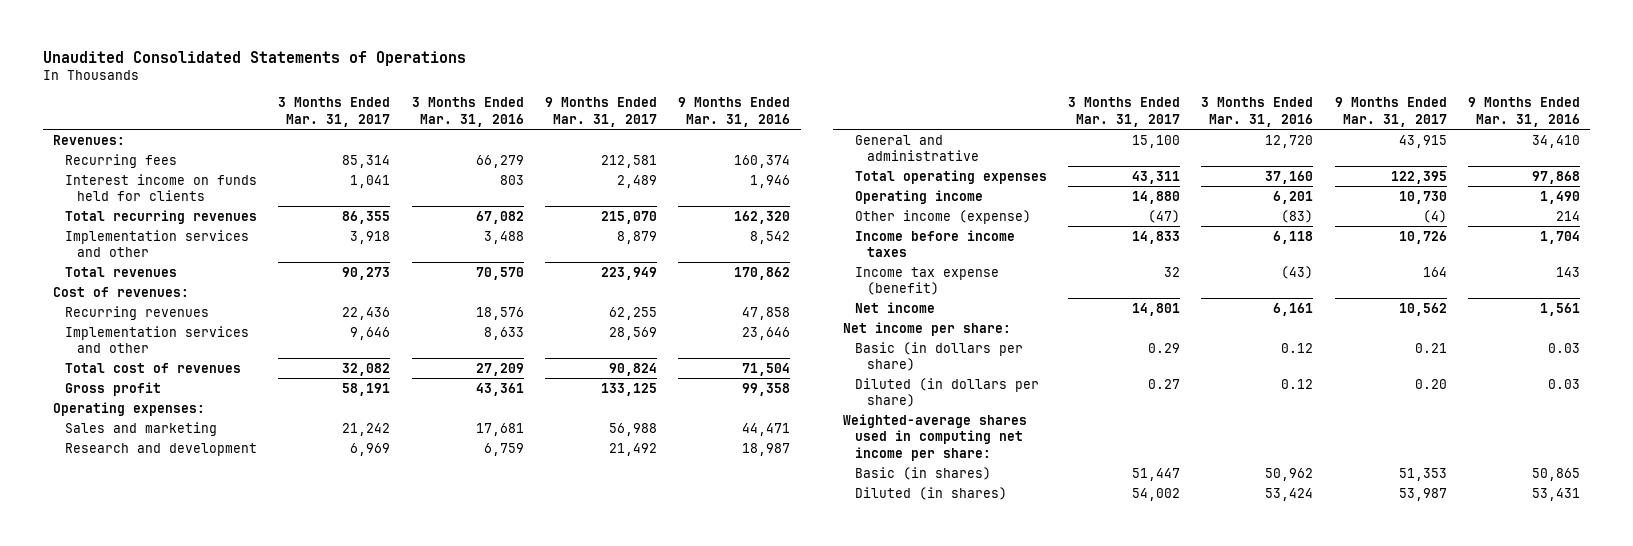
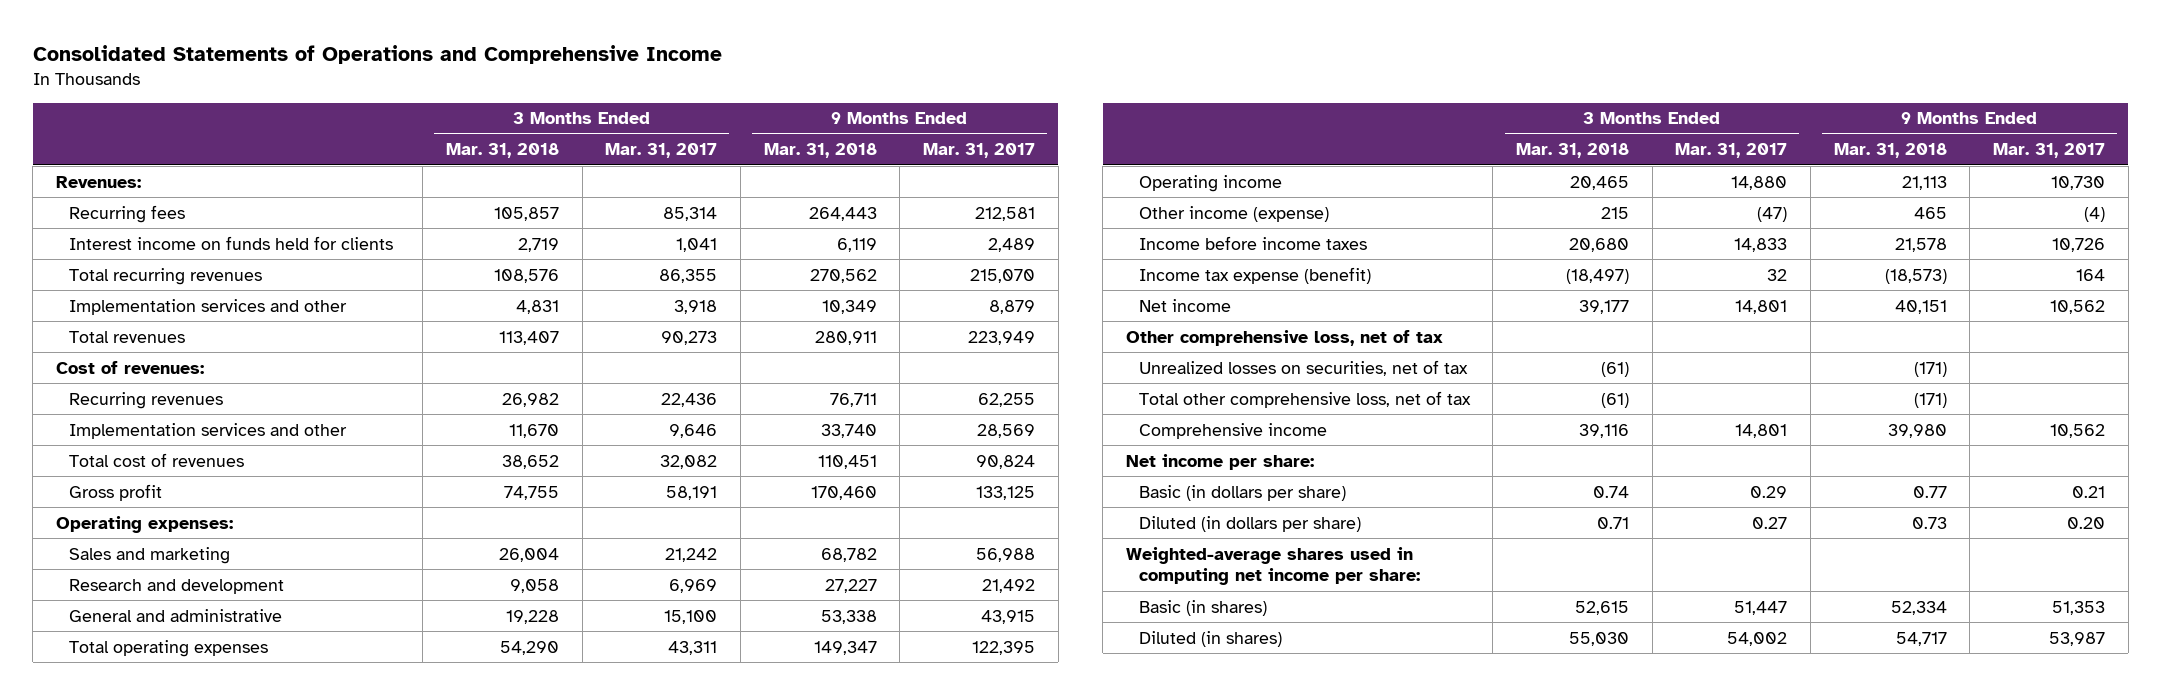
[42,50,466,66] Unaudited Consolidated Statements of Operations -> [32,44,722,64] Consolidated Statements of Operations and Comprehensive Income
[411,97,524,128] 3 Months Ended Mar. 31, 2016 -> none
[677,97,790,128] 9 Months Ended Mar. 31, 2016 -> none
none -> [446,143,560,159] Mar. 31, 2018
none -> [763,143,877,159] Mar. 31, 2018
none -> [1126,329,1444,346] Other comprehensive loss, net of tax
none -> [1138,359,1468,376] Unrealized losses on securities, net of tax
none -> [1138,390,1471,408] Total other comprehensive loss, net of tax
none -> [1138,422,1327,439] Comprehensive income

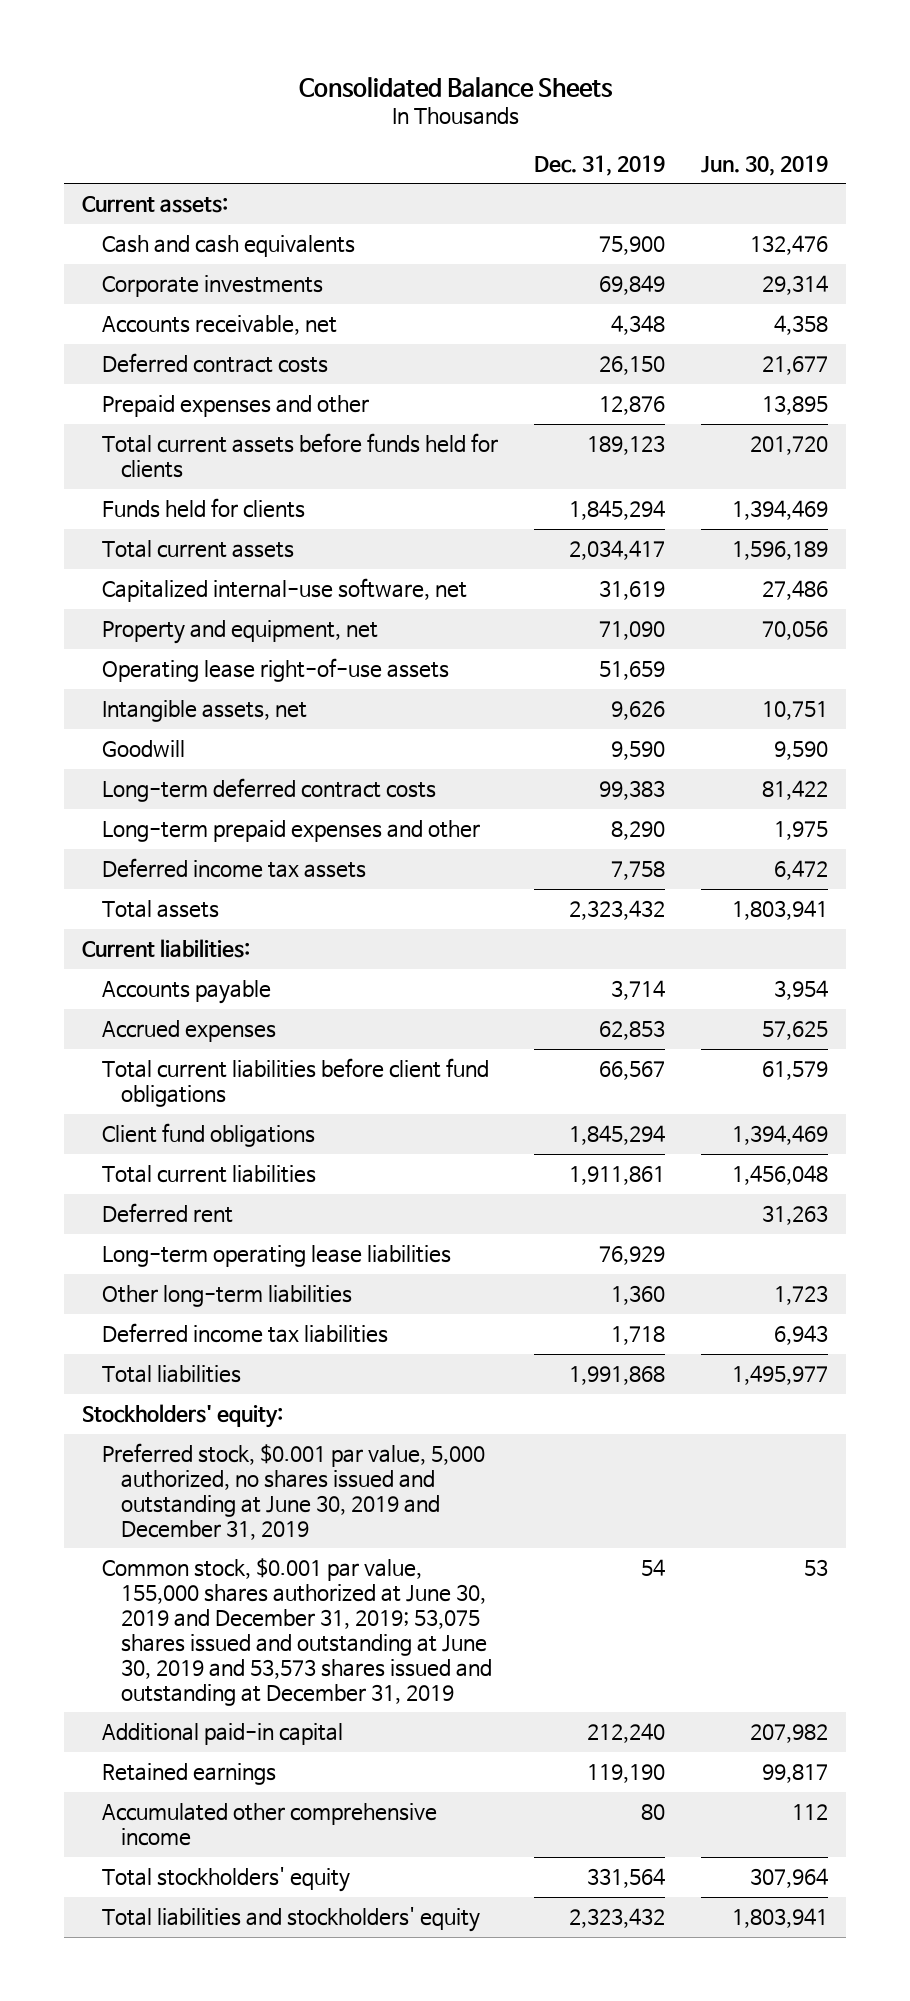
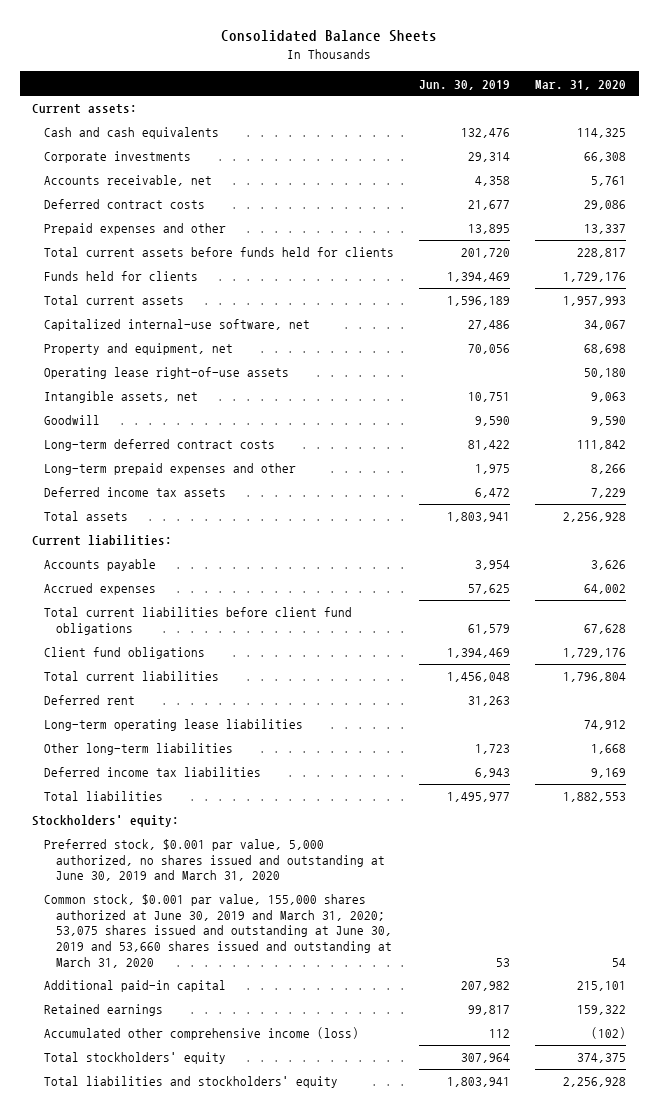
[533,154,665,176] Dec. 31, 2019 -> none
none -> [535,79,627,90] Mar. 31, 2020
[101,1443,485,1540] Preferred stock, $0.001 par value, 5,000 authorized, no shares issued and outstanding at June 30, 2019 and December 31, 2019 -> [43,839,385,882] Preferred stock, $0.001 par value, 5,000 authorized, no shares issued and outstanding at June 30, 2019 and March 31, 2020
[101,1558,492,1706] Common stock, $0.001 par value, 155,000 shares authorized at June 30, 2019 and December 31, 2019; 53,075 shares issued and outstanding at June 30, 2019 and 53,573 shares issued and outstanding at December 31, 2019 -> [43,894,392,968] Common stock, $0.001 par value, 155,000 shares authorized at June 30, 2019 and March 31, 2020; 53,075 shares issued and outstanding at June 30, 2019 and 53,660 shares issued and outstanding at March 31, 2020
[101,1803,437,1847] Accumulated other comprehensive income -> [43,1027,359,1041] Accumulated other comprehensive income (loss)

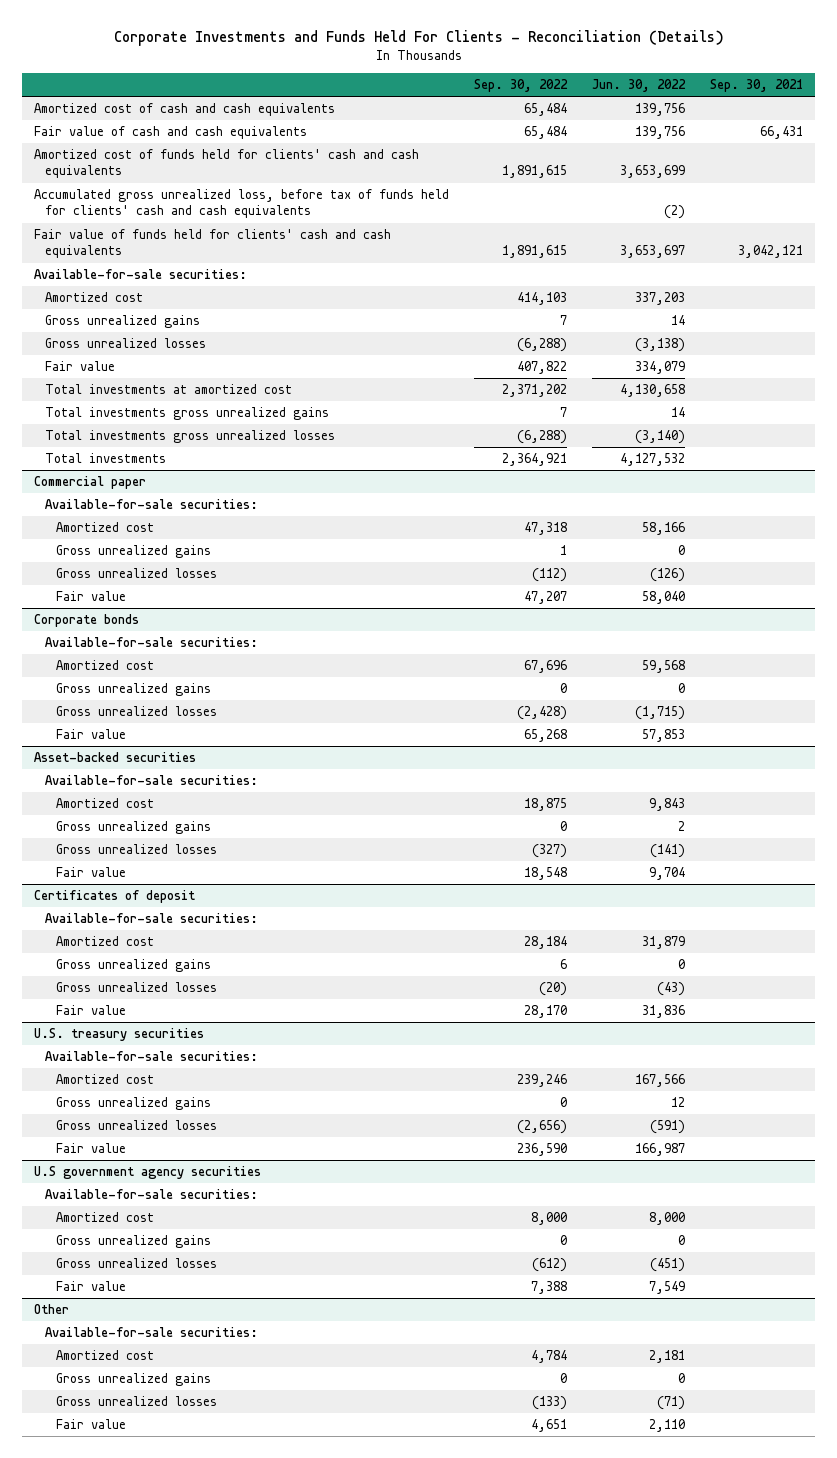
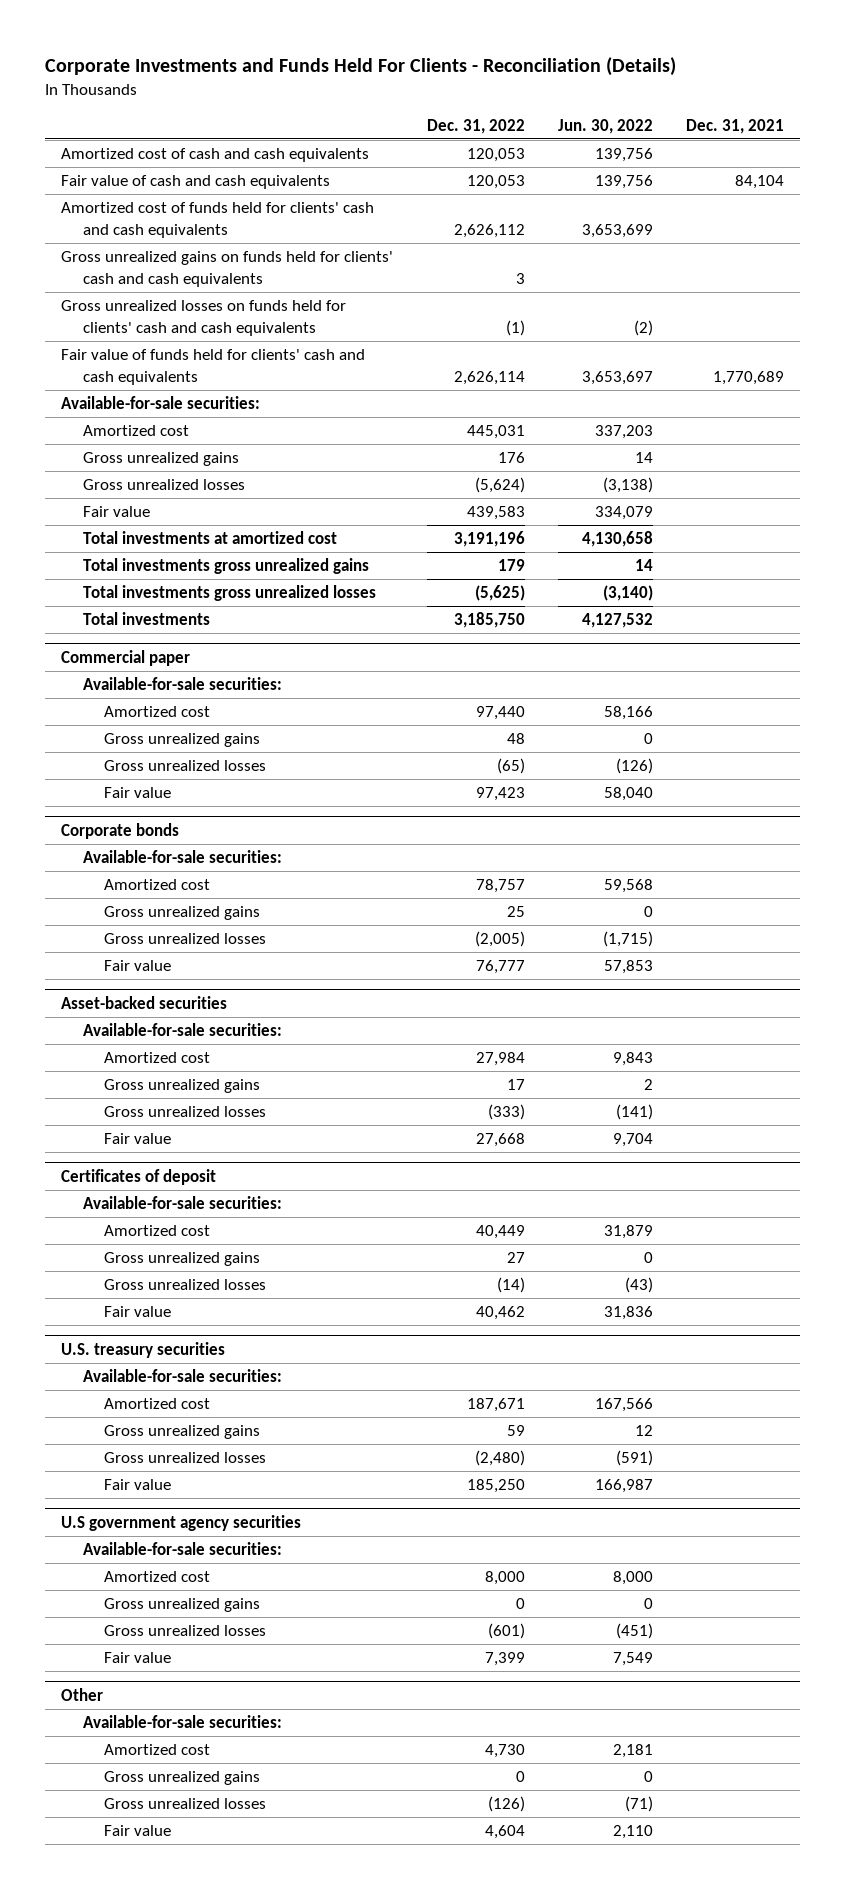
[474,78,569,92] Sep. 30, 2022 -> none
[709,78,803,92] Sep. 30, 2021 -> none
none -> [426,118,525,134] Dec. 31, 2022
none -> [685,118,784,134] Dec. 31, 2021
none -> [61,250,394,287] Gross unrealized gains on funds held for clients' cash and cash equivalents
[34,189,450,219] Accumulated gross unrealized loss, before tax of funds held for clients' cash and cash equivalents -> [61,299,347,336] Gross unrealized losses on funds held for clients' cash and cash equivalents

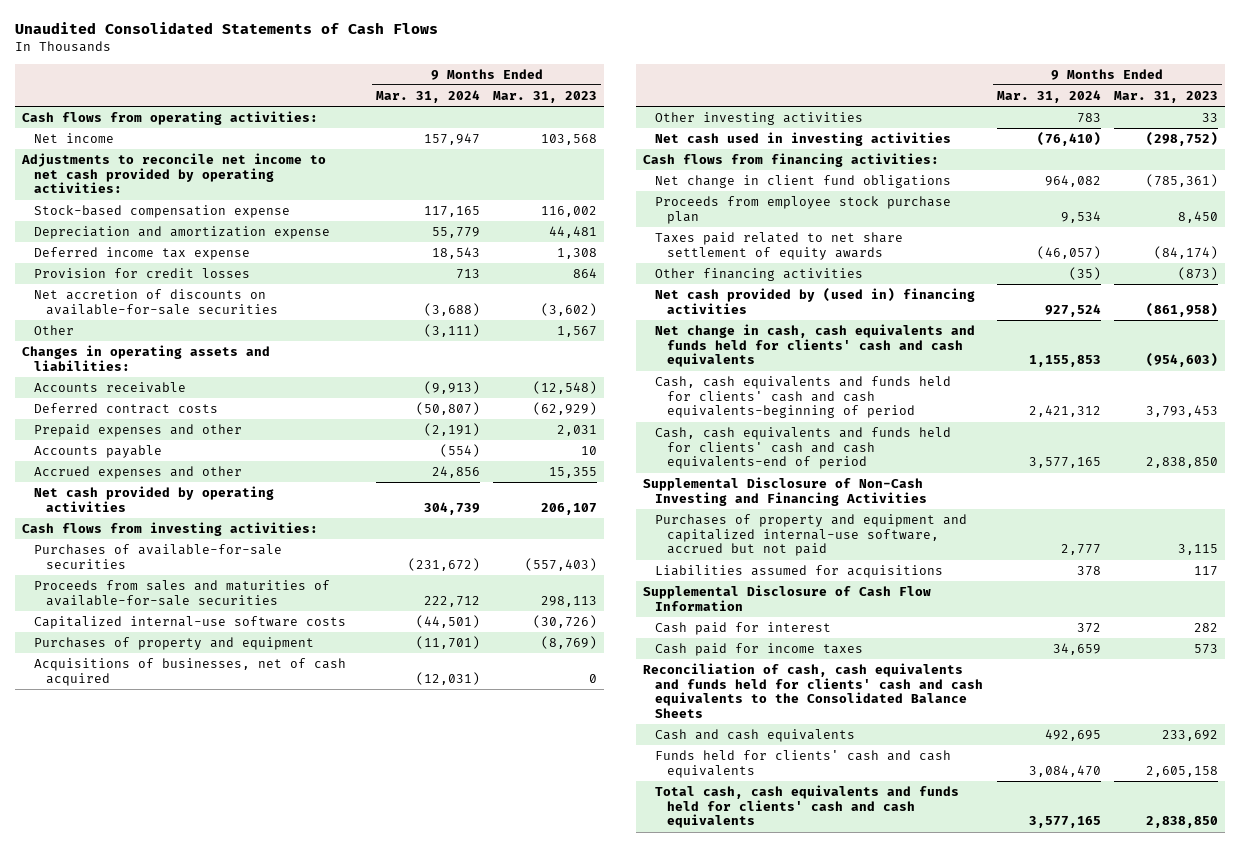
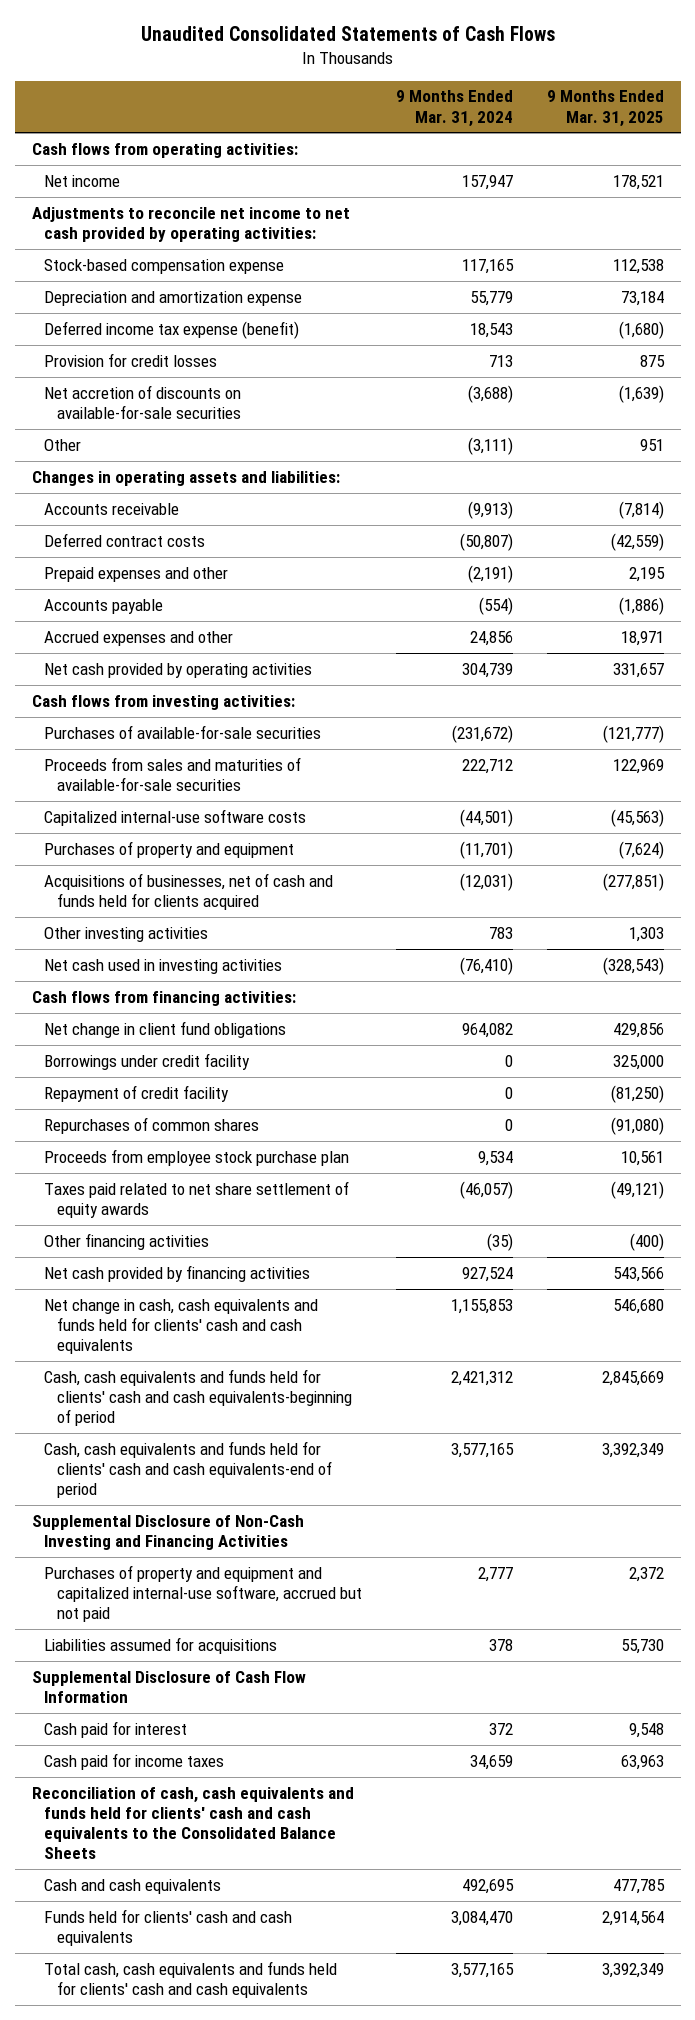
[493,90,598,103] Mar. 31, 2023 -> none
none -> [546,90,664,127] 9 Months Ended Mar. 31, 2025
[33,247,250,261] Deferred income tax expense -> [44,320,300,339] Deferred income tax expense (benefit)
[33,658,346,686] Acquisitions of businesses, net of cash acquired -> [44,872,334,910] Acquisitions of businesses, net of cash and funds held for clients acquired
none -> [44,1052,251,1070] Borrowings under credit facility
none -> [44,1084,230,1102] Repayment of credit facility
none -> [44,1116,260,1134] Repurchases of common shares
[654,288,975,314] Net cash provided by (used in) financing activities -> [44,1264,311,1282] Net cash provided by financing activities

